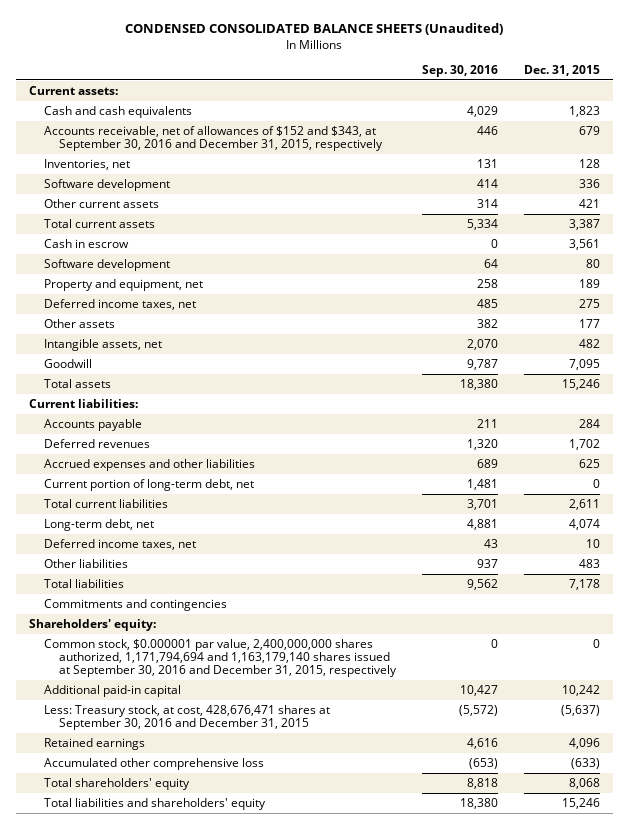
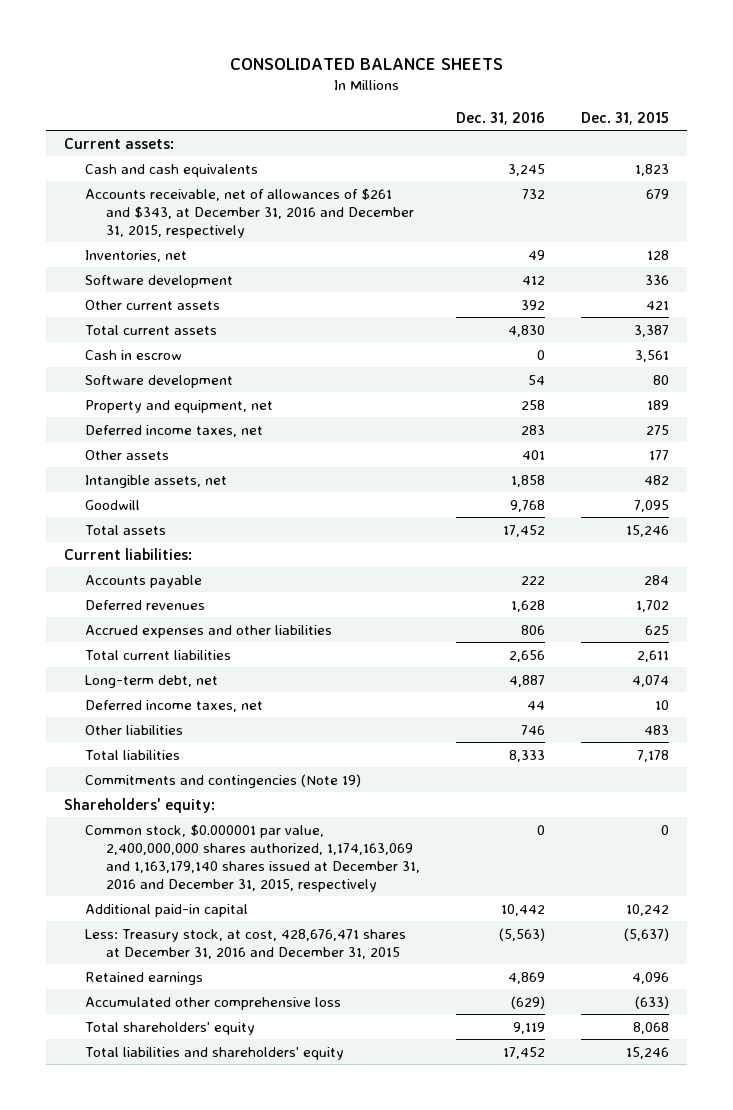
[125,23,504,36] CONDENSED CONSOLIDATED BALANCE SHEETS (Unaudited) -> [229,57,503,70] CONSOLIDATED BALANCE SHEETS
[422,64,499,77] Sep. 30, 2016 -> none
none -> [455,111,545,125] Dec. 31, 2016
[43,125,384,151] Accounts receivable, net of allowances of $152 and $343, at September 30, 2016 and December 31, 2015, respectively -> [84,187,414,238] Accounts receivable, net of allowances of $261 and $343, at December 31, 2016 and December 31, 2015, respectively
[43,478,254,491] Current portion of long-term debt, net -> none
[43,598,227,611] Commitments and contingencies -> [84,773,361,788] Commitments and contingencies (Note 19)
[43,638,398,678] Common stock, $0.000001 par value, 2,400,000,000 shares authorized, 1,171,794,694 and 1,163,179,140 shares issued at September 30, 2016 and December 31, 2015, respectively -> [84,823,420,893] Common stock, $0.000001 par value, 2,400,000,000 shares authorized, 1,174,163,069 and 1,163,179,140 shares issued at December 31, 2016 and December 31, 2015, respectively
[43,704,330,730] Less: Treasury stock, at cost, 428,676,471 shares at September 30, 2016 and December 31, 2015 -> [84,928,406,959] Less: Treasury stock, at cost, 428,676,471 shares at December 31, 2016 and December 31, 2015

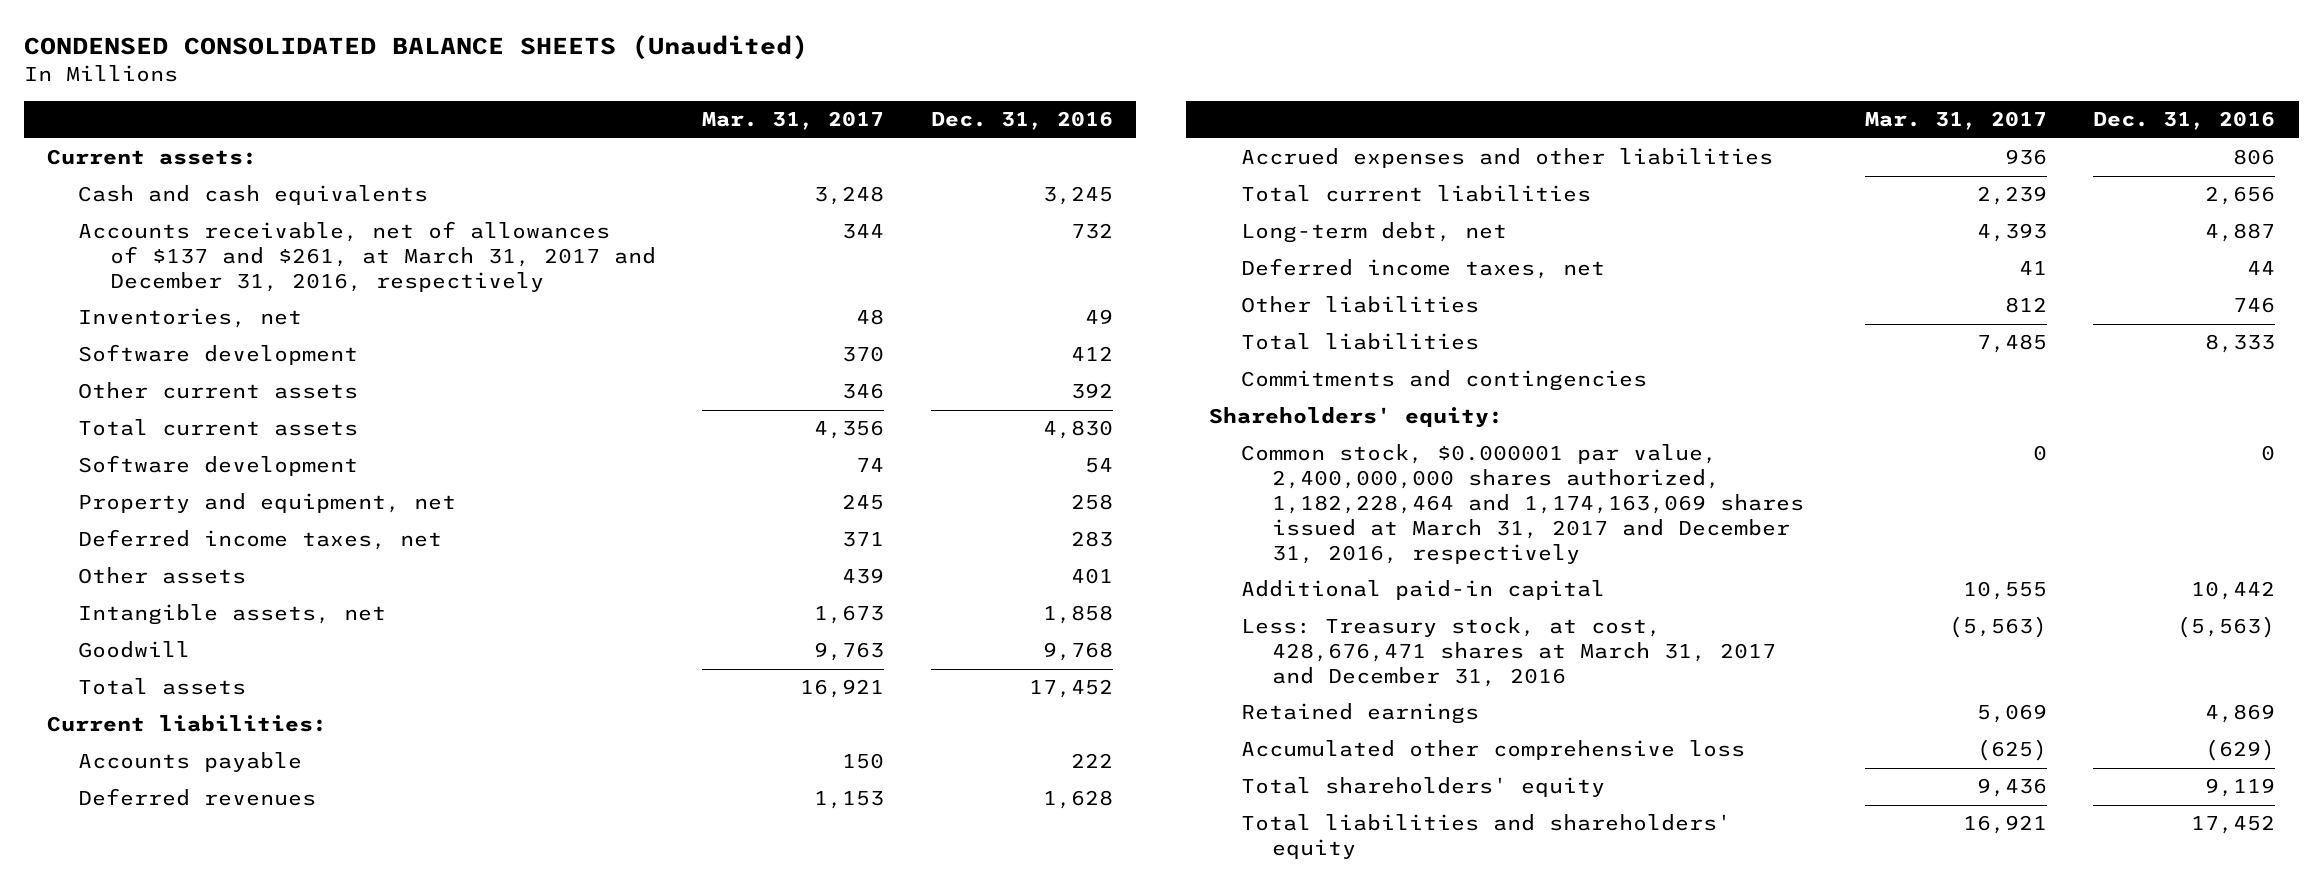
[229,57,503,70] CONSOLIDATED BALANCE SHEETS -> [23,35,808,61] CONDENSED CONSOLIDATED BALANCE SHEETS (Unaudited)
[581,111,670,125] Dec. 31, 2015 -> none
none -> [702,111,885,131] Mar. 31, 2017
[84,187,414,238] Accounts receivable, net of allowances of $261 and $343, at December 31, 2016 and December 31, 2015, respectively -> [78,221,656,292] Accounts receivable, net of allowances of $137 and $261, at March 31, 2017 and December 31, 2016, respectively
[84,349,182,360] Cash in escrow -> none
[84,773,361,788] Commitments and contingencies (Note 19) -> [1240,370,1647,392] Commitments and contingencies
[84,823,420,893] Common stock, $0.000001 par value, 2,400,000,000 shares authorized, 1,174,163,069 and 1,163,179,140 shares issued at December 31, 2016 and December 31, 2015, respectively -> [1240,444,1804,564] Common stock, $0.000001 par value, 2,400,000,000 shares authorized, 1,182,228,464 and 1,174,163,069 shares issued at March 31, 2017 and December 31, 2016, respectively
[84,928,406,959] Less: Treasury stock, at cost, 428,676,471 shares at December 31, 2016 and December 31, 2015 -> [1240,617,1776,687] Less: Treasury stock, at cost, 428,676,471 shares at March 31, 2017 and December 31, 2016

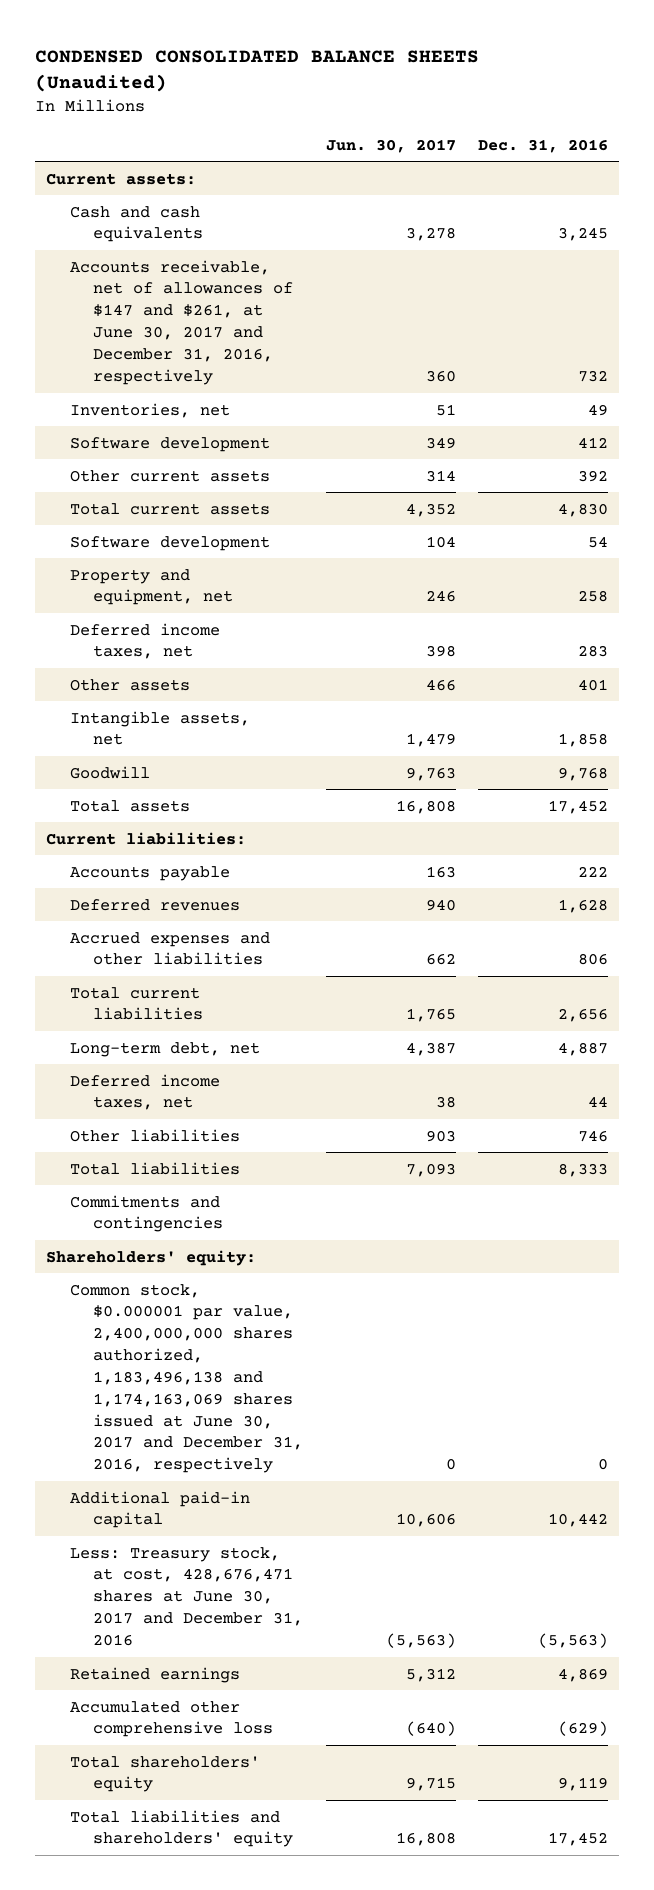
[702,111,885,131] Mar. 31, 2017 -> none
none -> [325,138,456,153] Jun. 30, 2017
[78,221,656,292] Accounts receivable, net of allowances of $137 and $261, at March 31, 2017 and December 31, 2016, respectively -> [69,259,294,385] Accounts receivable, net of allowances of $147 and $261, at June 30, 2017 and December 31, 2016, respectively
[1240,444,1804,564] Common stock, $0.000001 par value, 2,400,000,000 shares authorized, 1,182,228,464 and 1,174,163,069 shares issued at March 31, 2017 and December 31, 2016, respectively -> [69,1283,304,1474] Common stock, $0.000001 par value, 2,400,000,000 shares authorized, 1,183,496,138 and 1,174,163,069 shares issued at June 30, 2017 and December 31, 2016, respectively
[1240,617,1776,687] Less: Treasury stock, at cost, 428,676,471 shares at March 31, 2017 and December 31, 2016 -> [69,1546,304,1646] Less: Treasury stock, at cost, 428,676,471 shares at June 30, 2017 and December 31, 2016

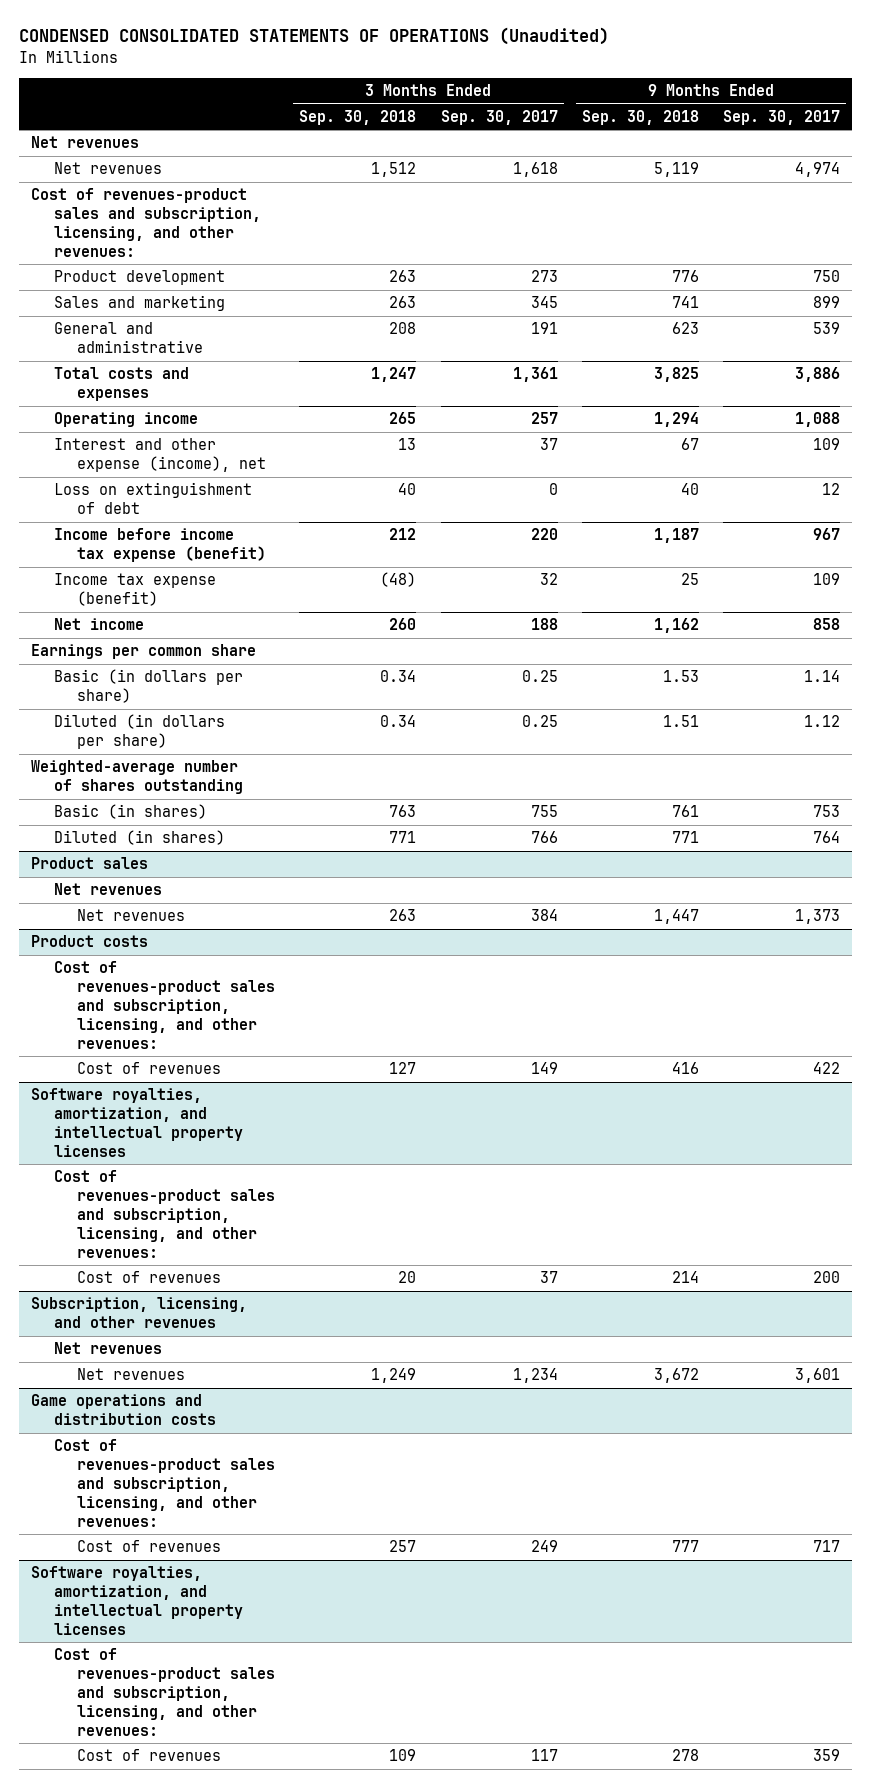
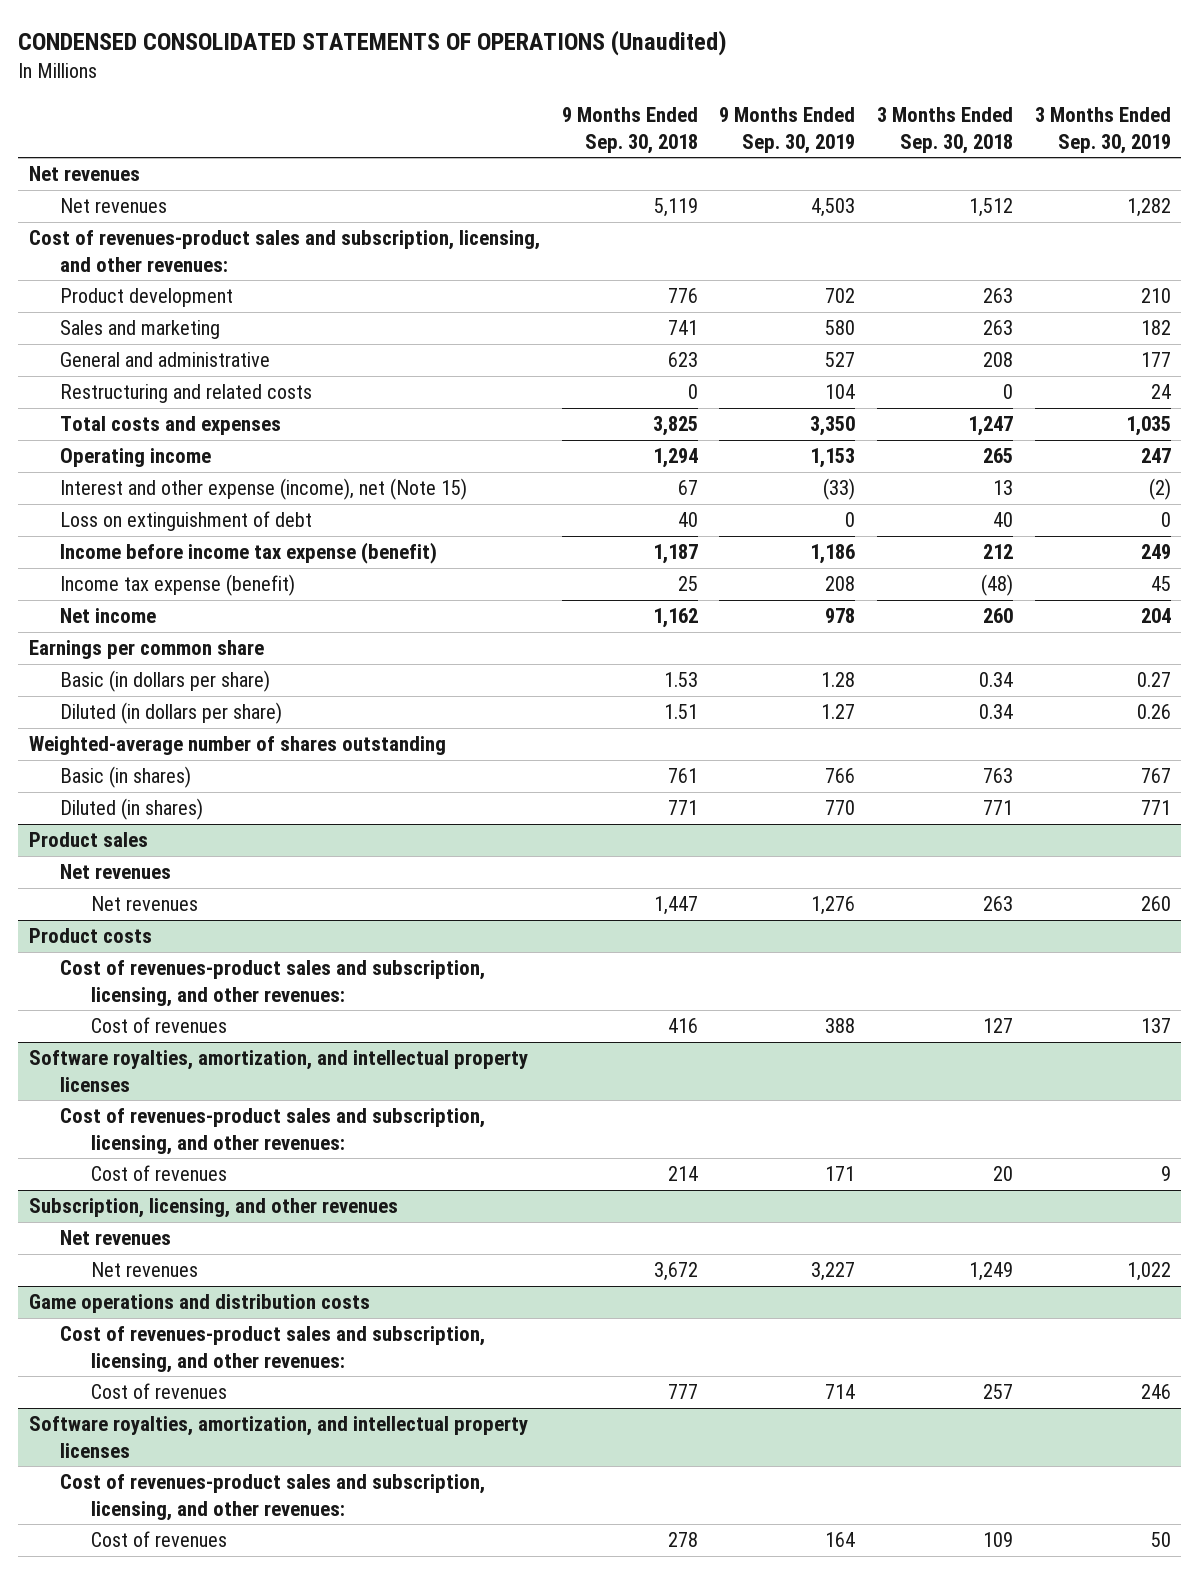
[440,109,558,125] Sep. 30, 2017 -> none
[723,109,841,125] Sep. 30, 2017 -> none
none -> [719,107,856,154] 9 Months Ended Sep. 30, 2019
none -> [1034,107,1171,154] 3 Months Ended Sep. 30, 2019
none -> [60,384,313,404] Restructuring and related costs
[54,438,267,473] Interest and other expense (income), net -> [60,478,468,501] Interest and other expense (income), net (Note 15)

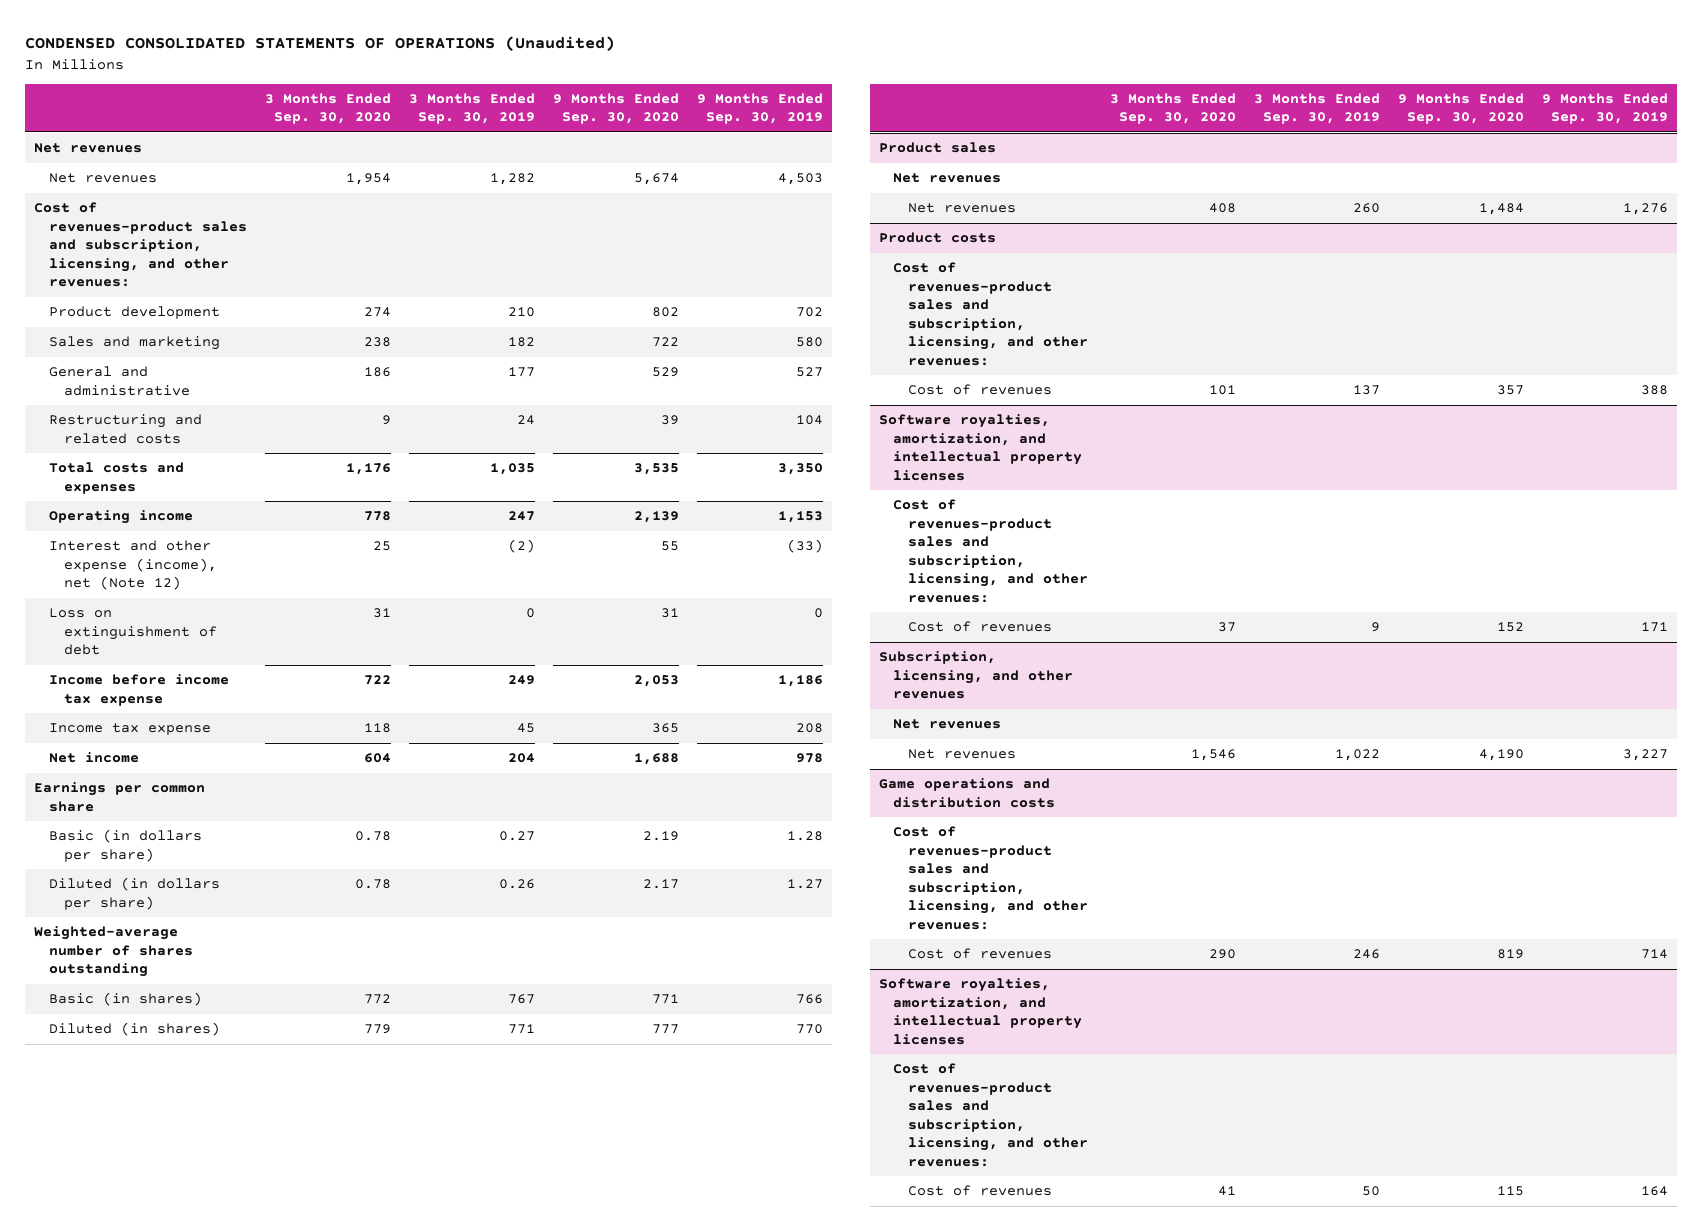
[561,107,698,154] 9 Months Ended Sep. 30, 2018 -> none
[876,107,1013,154] 3 Months Ended Sep. 30, 2018 -> none
none -> [264,92,391,125] 3 Months Ended Sep. 30, 2020
none -> [553,92,680,125] 9 Months Ended Sep. 30, 2020
[60,478,468,501] Interest and other expense (income), net (Note 15) -> [48,540,217,591] Interest and other expense (income), net (Note 12)
[60,542,438,565] Income before income tax expense (benefit) -> [48,674,229,706] Income before income tax expense
[60,574,296,597] Income tax expense (benefit) -> [48,723,211,736] Income tax expense

